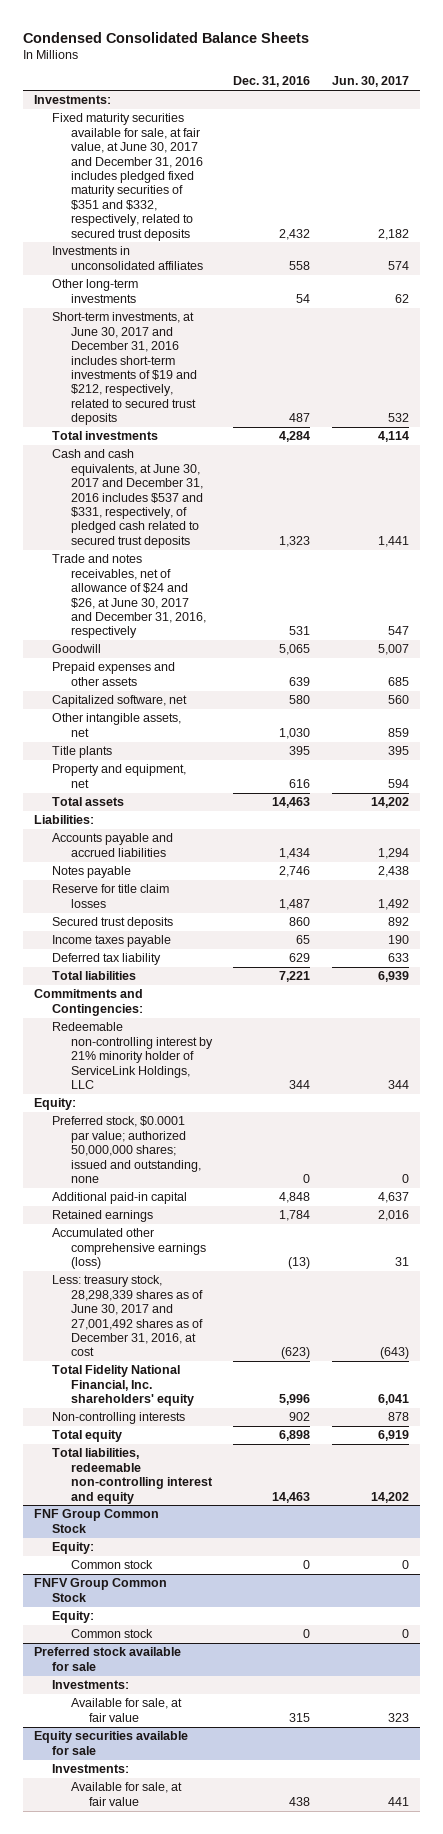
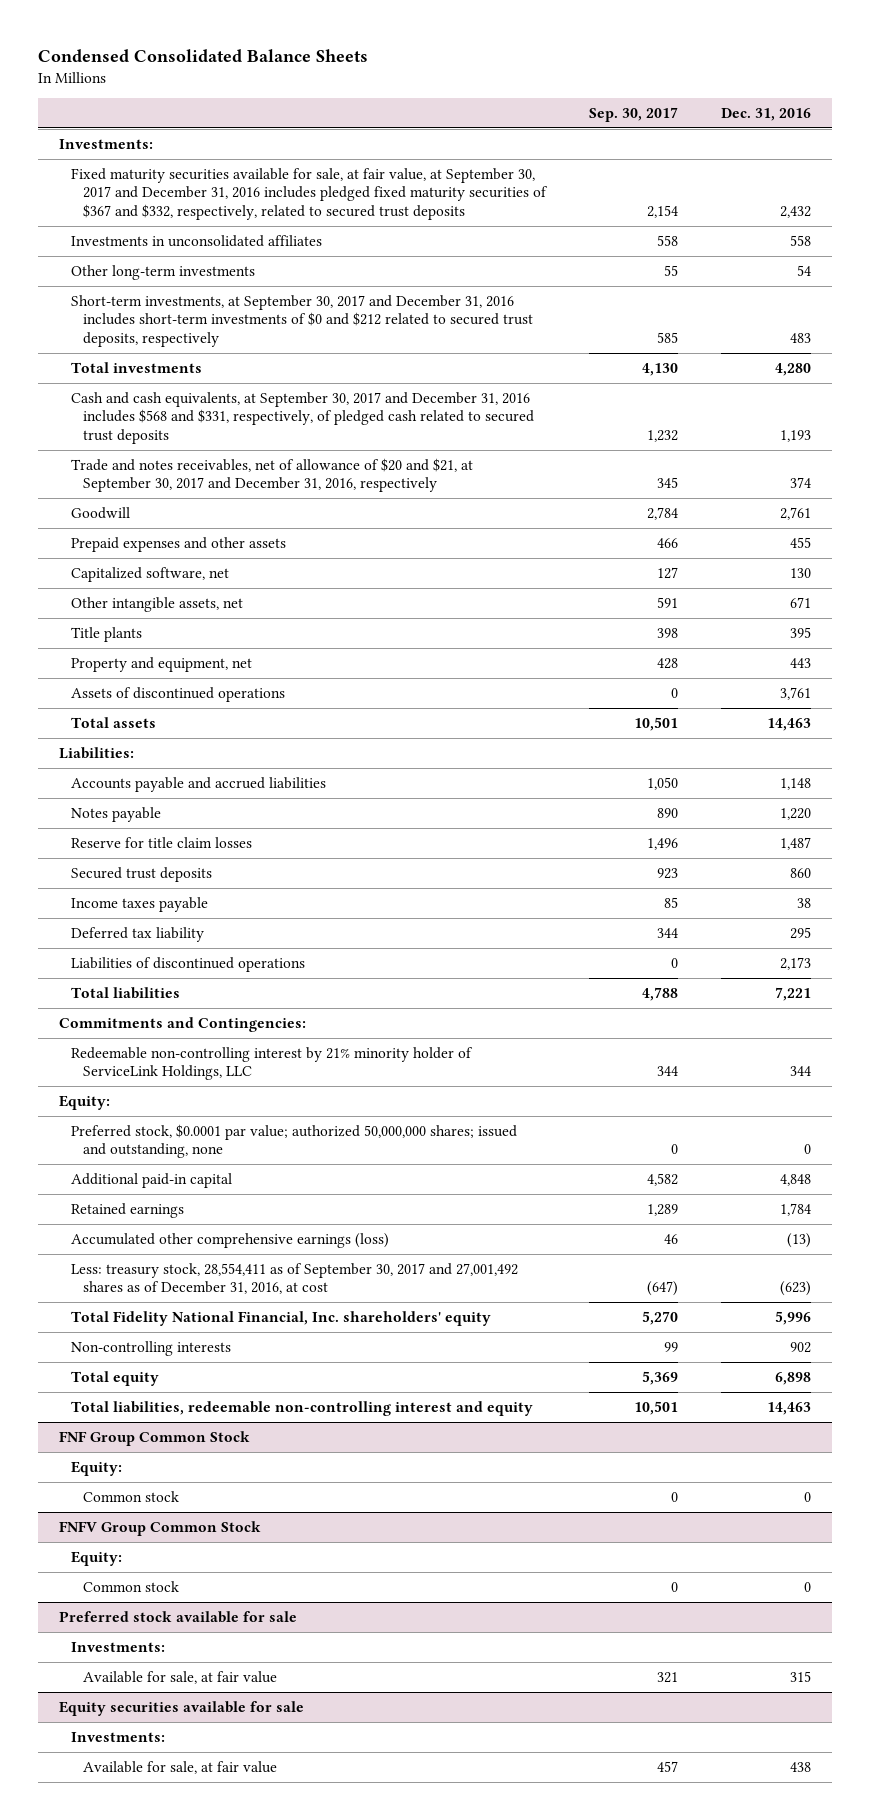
[332,76,410,88] Jun. 30, 2017 -> none
none -> [588,106,678,122] Sep. 30, 2017
[52,113,203,241] Fixed maturity securities available for sale, at fair value, at June 30, 2017 and December 31, 2016 includes pledged fixed maturity securities of $351 and $332, respectively, related to secured trust deposits -> [71,167,548,220] Fixed maturity securities available for sale, at fair value, at September 30, 2017 and December 31, 2016 includes pledged fixed maturity securities of $367 and $332, respectively, related to secured trust deposits
[52,312,197,426] Short-term investments, at June 30, 2017 and December 31, 2016 includes short-term investments of $19 and $212, respectively, related to secured trust deposits -> [71,294,533,347] Short-term investments, at September 30, 2017 and December 31, 2016 includes short-term investments of $0 and $212 related to secured trust deposits, respectively
[289,413,311,423] 487 -> [789,332,811,343] 483
[279,431,311,443] 4,284 -> [774,362,811,376] 4,280
[52,449,203,548] Cash and cash equivalents, at June 30, 2017 and December 31, 2016 includes $537 and $331, respectively, of pledged cash related to secured trust deposits -> [71,391,534,444] Cash and cash equivalents, at September 30, 2017 and December 31, 2016 includes $568 and $331, respectively, of pledged cash related to secured trust deposits
[279,535,311,547] 1,323 -> [779,429,811,442] 1,193
[52,554,206,639] Trade and notes receivables, net of allowance of $24 and $26, at June 30, 2017 and December 31, 2016, respectively -> [71,457,474,493] Trade and notes receivables, net of allowance of $20 and $21, at September 30, 2017 and December 31, 2016, respectively
[289,626,311,636] 531 -> [789,477,811,489] 374
[279,644,311,656] 5,065 -> [779,506,811,520] 2,761
[289,676,311,686] 639 -> [789,536,811,548] 455
[289,695,311,705] 580 -> [789,567,811,578] 130
[279,727,311,739] 1,030 -> [789,596,811,608] 671
[289,778,311,788] 616 -> [789,657,811,668] 443
none -> [71,686,286,702] Assets of discontinued operations
[279,847,311,859] 1,434 -> [779,777,811,790] 1,148
[279,866,311,878] 2,746 -> [779,807,811,820] 1,220
[296,935,311,945] 65 -> [796,897,811,908] 38
[289,953,311,963] 629 -> [789,926,811,939] 295
none -> [71,956,306,972] Liabilities of discontinued operations
[52,1275,203,1357] Less: treasury stock, 28,298,339 shares as of June 30, 2017 and 27,001,492 shares as of December 31, 2016, at cost -> [71,1262,519,1295] Less: treasury stock, 28,554,411 as of September 30, 2017 and 27,001,492 shares as of December 31, 2016, at cost

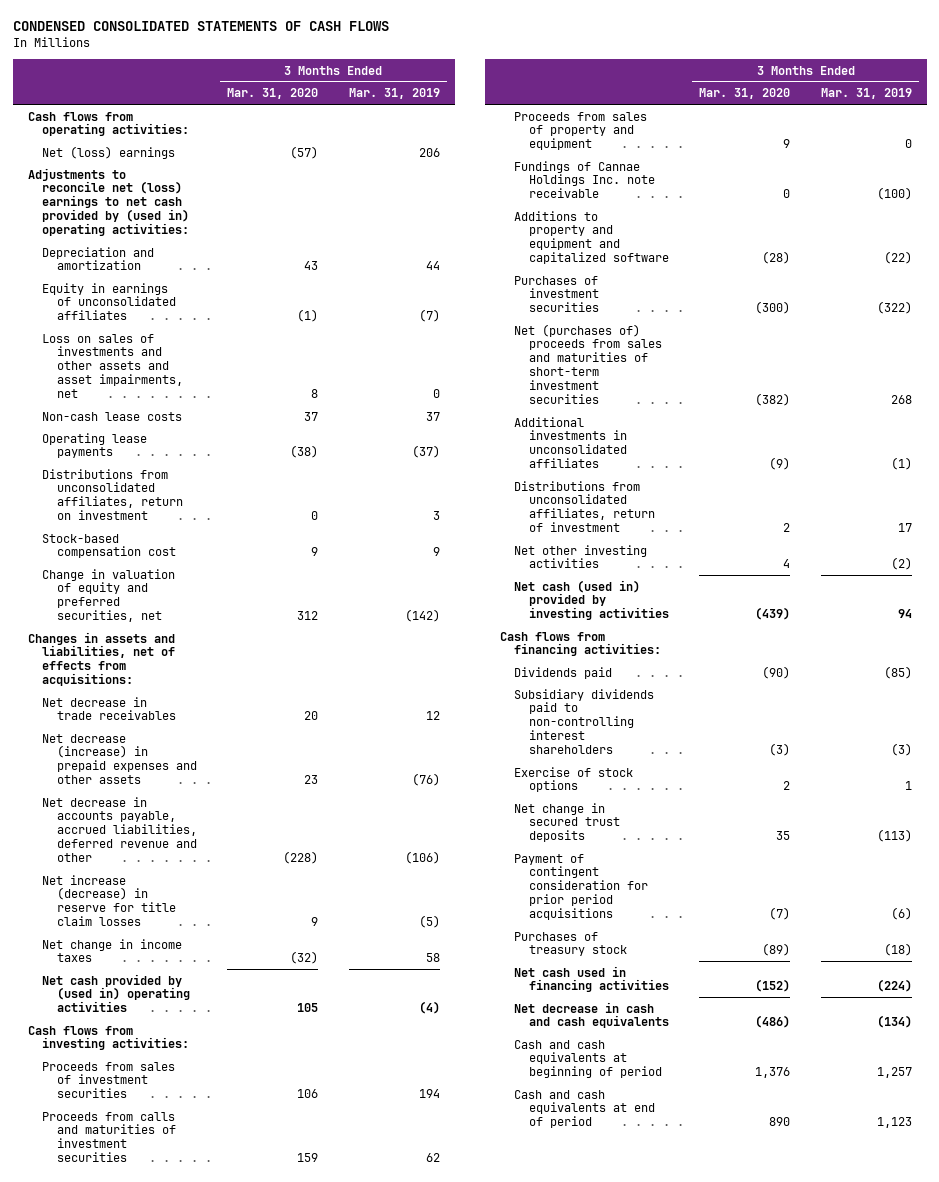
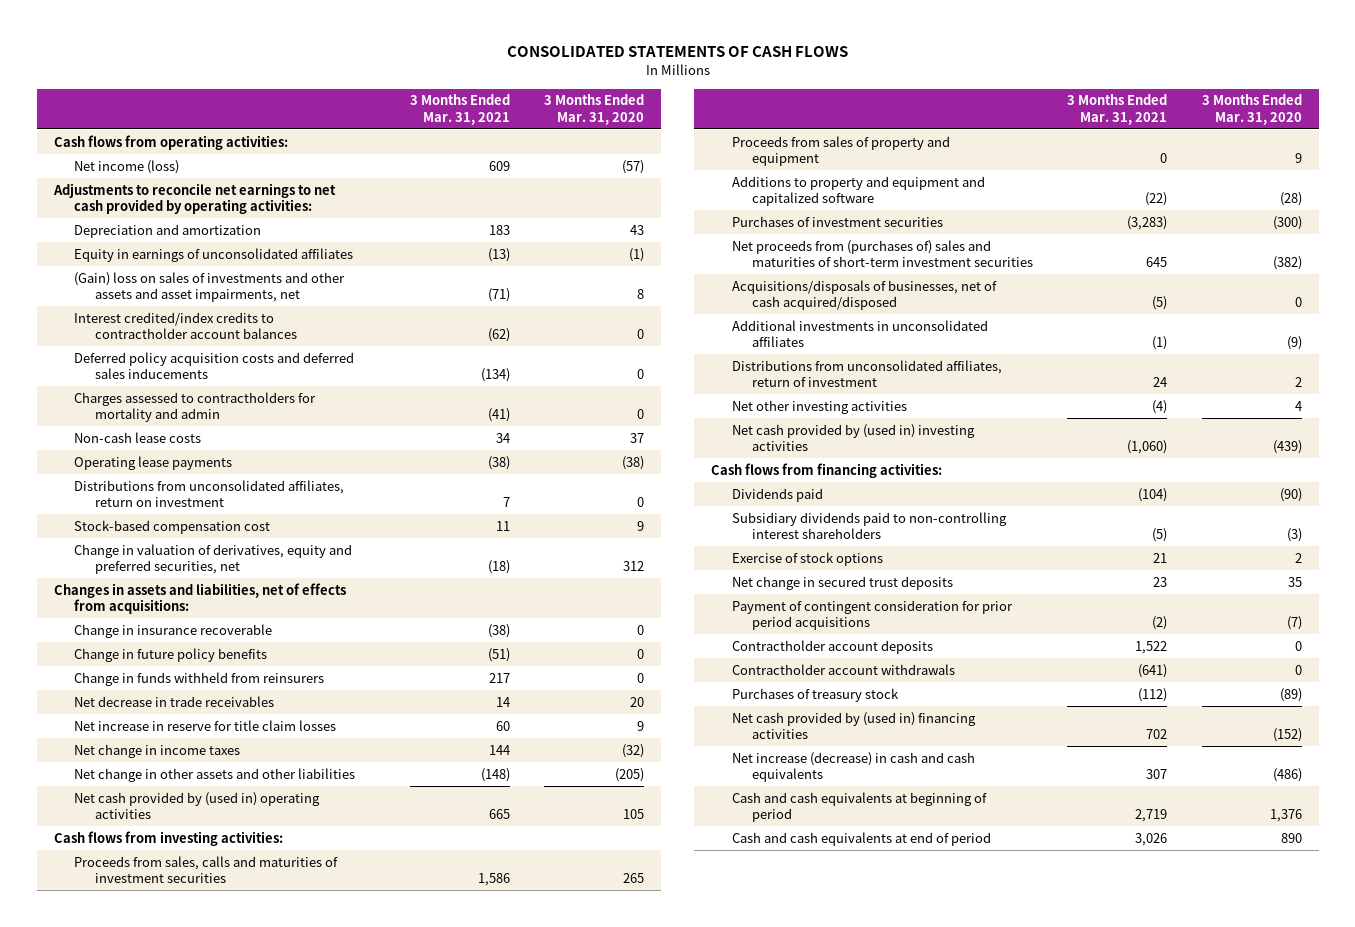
[12,21,389,32] CONDENSED CONSOLIDATED STATEMENTS OF CASH FLOWS -> [506,46,848,58] CONSOLIDATED STATEMENTS OF CASH FLOWS
[348,88,440,100] Mar. 31, 2019 -> none
none -> [409,94,510,125] 3 Months Ended Mar. 31, 2021
[42,145,176,159] Net (loss) earnings -> [74,159,180,174] Net income (loss)
[27,167,190,236] Adjustments to reconcile net (loss) earnings to net cash provided by (used in) operating activities: -> [52,182,336,215] Adjustments to reconcile net earnings to net cash provided by operating activities:
[42,333,183,398] Loss on sales of investments and other assets and asset impairments, net -> [74,271,346,303] (Gain) loss on sales of investments and other assets and asset impairments, net
none -> [74,311,297,340] Interest credited/index credits to contractholder account balances
none -> [74,351,355,380] Deferred policy acquisition costs and deferred sales inducements
none -> [74,391,317,423] Charges assessed to contractholders for mortality and admin
[42,568,176,623] Change in valuation of equity and preferred securities, net -> [74,543,353,575] Change in valuation of derivatives, equity and preferred securities, net
none -> [74,623,273,638] Change in insurance recoverable
none -> [74,647,268,662] Change in future policy benefits
none -> [74,671,325,686] Change in funds withheld from reinsurers
[42,733,197,785] Net decrease (increase) in prepaid expenses and other assets -> none
[42,796,197,862] Net decrease in accounts payable, accrued liabilities, deferred revenue and other -> none
[42,874,176,927] Net increase (decrease) in reserve for title claim losses -> [74,719,337,731] Net increase in reserve for title claim losses
none -> [74,767,356,782] Net change in other assets and other liabilities
[42,1061,176,1099] Proceeds from sales of investment securities -> none
[42,1111,176,1163] Proceeds from calls and maturities of investment securities -> [74,855,339,884] Proceeds from sales, calls and maturities of investment securities
[297,1153,319,1163] 159 -> [623,873,645,884] 265
[514,160,656,199] Fundings of Cannae Holdings Inc. note receivable -> none
[514,323,663,404] Net (purchases of) proceeds from sales and maturities of short-term investment securities -> [731,239,1034,268] Net proceeds from (purchases of) sales and maturities of short-term investment securities
none -> [731,279,997,311] Acquisitions/disposals of businesses, net of cash acquired/disposed
[514,579,670,621] Net cash (used in) provided by investing activities -> [731,423,975,452] Net cash provided by (used in) investing activities
none -> [731,639,933,654] Contractholder account deposits
none -> [731,663,955,675] Contractholder account withdrawals
[514,965,670,993] Net cash used in financing activities -> [731,711,976,740] Net cash provided by (used in) financing activities
[514,1001,670,1029] Net decrease in cash and cash equivalents -> [731,751,975,783] Net increase (decrease) in cash and cash equivalents

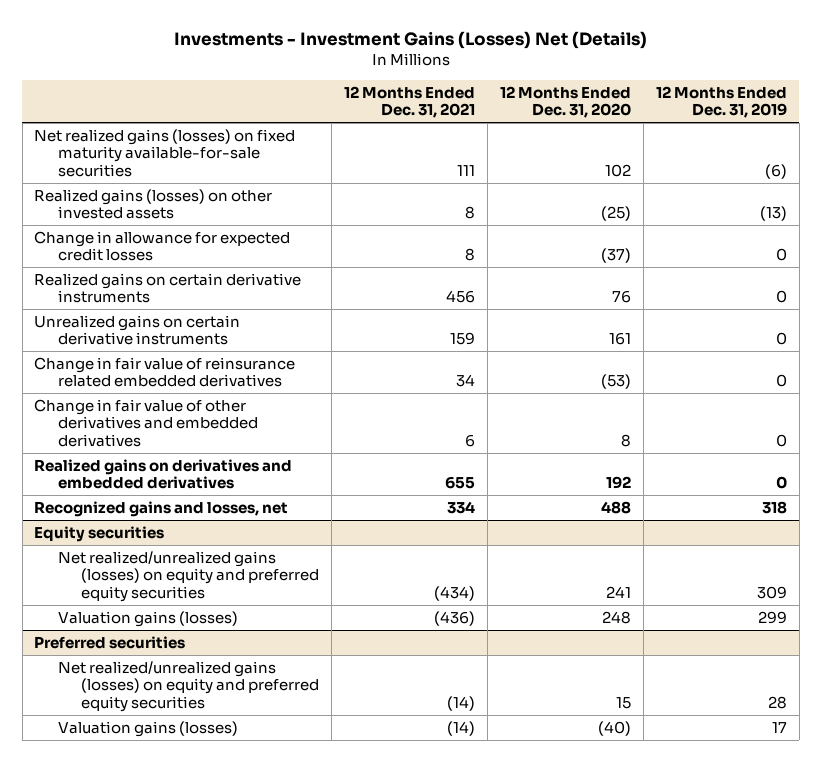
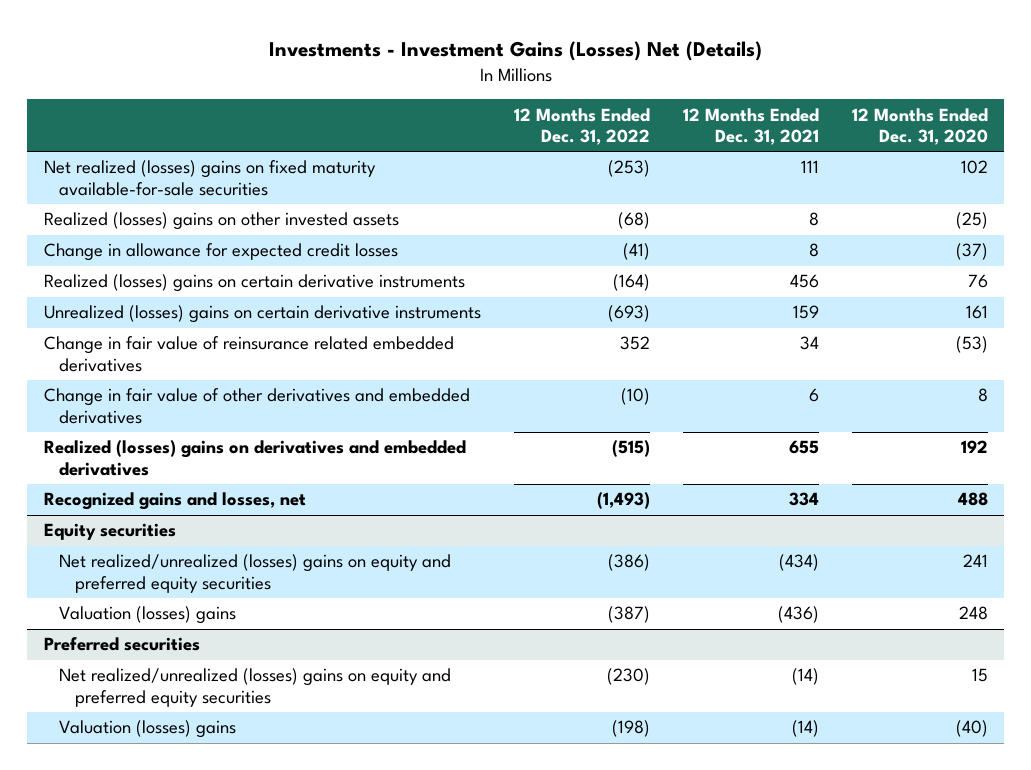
[655,85,787,119] 12 Months Ended Dec. 31, 2019 -> none
none -> [513,107,650,146] 12 Months Ended Dec. 31, 2022
[34,128,296,177] Net realized gains (losses) on fixed maturity available-for-sale securities -> [43,160,376,196] Net realized (losses) gains on fixed maturity available-for-sale securities
[34,188,273,220] Realized gains (losses) on other invested assets -> [43,212,399,231] Realized (losses) gains on other invested assets
[34,272,302,304] Realized gains on certain derivative instruments -> [43,274,465,293] Realized (losses) gains on certain derivative instruments
[34,314,241,346] Unrealized gains on certain derivative instruments -> [43,305,481,324] Unrealized (losses) gains on certain derivative instruments
[34,458,293,490] Realized gains on derivatives and embedded derivatives -> [43,440,466,476] Realized (losses) gains on derivatives and embedded derivatives
[57,550,320,602] Net realized/unrealized gains (losses) on equity and preferred equity securities -> [59,554,452,593] Net realized/unrealized (losses) gains on equity and preferred equity securities
[57,610,238,627] Valuation gains (losses) -> [59,606,237,625] Valuation (losses) gains
[57,660,320,712] Net realized/unrealized gains (losses) on equity and preferred equity securities -> [59,668,452,707] Net realized/unrealized (losses) gains on equity and preferred equity securities
[57,720,238,737] Valuation gains (losses) -> [59,720,237,739] Valuation (losses) gains

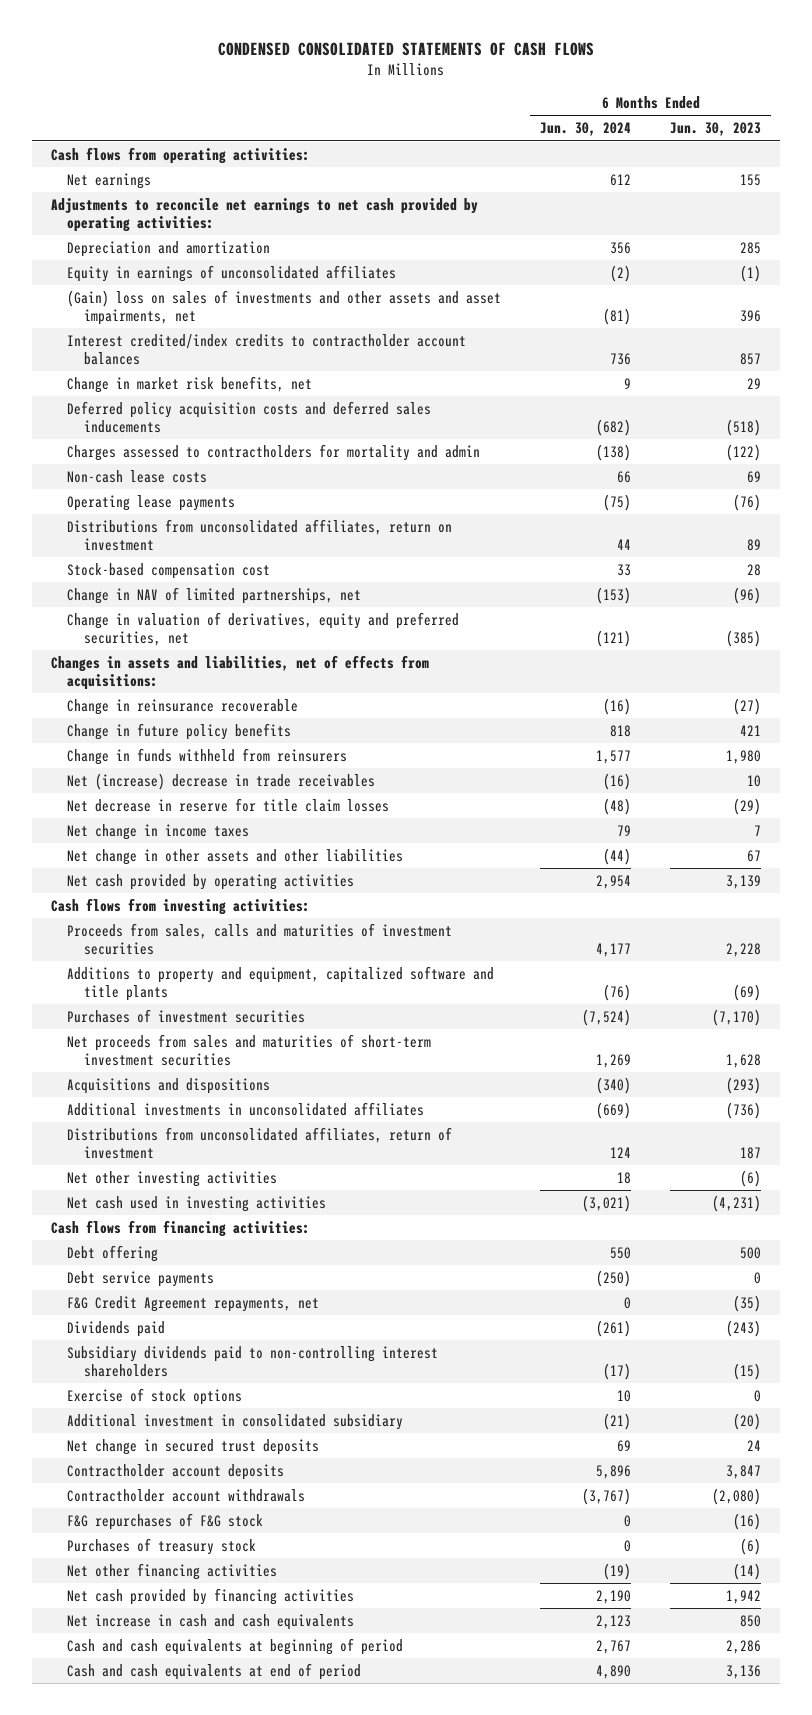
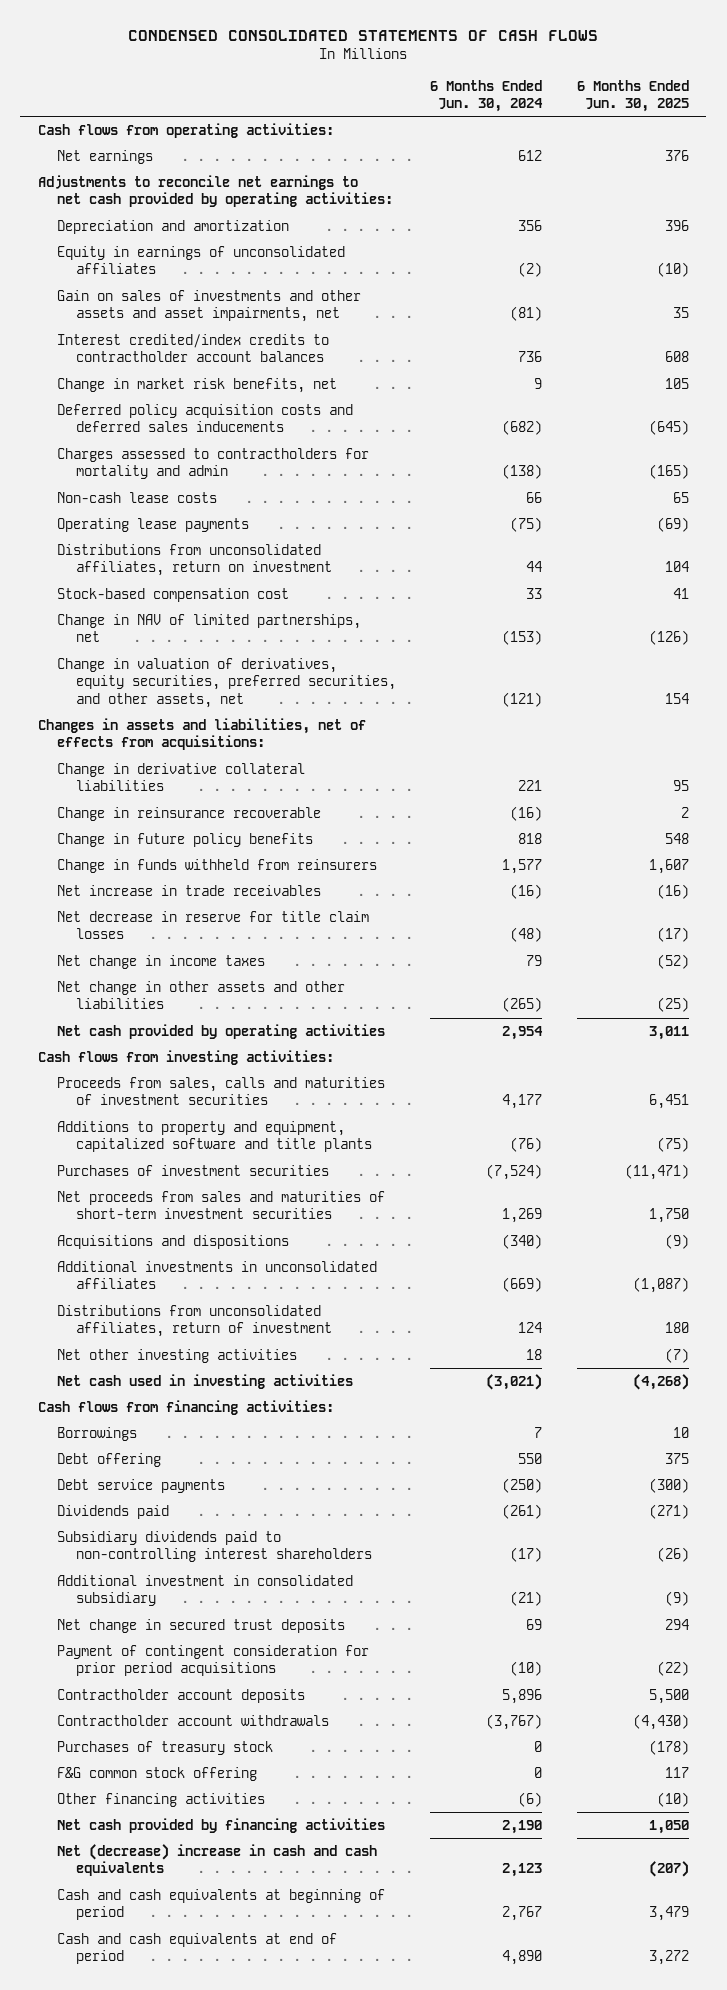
[669,122,761,137] Jun. 30, 2023 -> none
none -> [576,79,689,113] 6 Months Ended Jun. 30, 2025
[67,289,502,325] (Gain) loss on sales of investments and other assets and asset impairments, net -> [56,289,361,323] Gain on sales of investments and other assets and asset impairments, net
[67,611,460,646] Change in valuation of derivatives, equity and preferred securities, net -> [56,657,396,708] Change in valuation of derivatives, equity securities, preferred securities, and other assets, net
none -> [56,762,305,792] Change in derivative collateral liabilities
[67,772,376,790] Net (increase) decrease in trade receivables -> [56,884,321,896] Net increase in trade receivables
[603,847,632,865] (44) -> [502,997,543,1013] (265)
none -> [56,1426,137,1441] Borrowings
[67,1295,320,1312] F&G Credit Agreement repayments, net -> none
[67,1387,243,1405] Exercise of stock options -> none
none -> [56,1644,369,1677] Payment of contingent consideration for prior period acquisitions
[67,1512,264,1530] F&G repurchases of F&G stock -> none
none -> [56,1766,257,1781] F&G common stock offering
[67,1562,278,1580] Net other financing activities -> [56,1792,265,1807] Other financing activities
[603,1562,632,1580] (19) -> [518,1791,543,1807] (6)
[67,1613,355,1630] Net increase in cash and cash equivalents -> [56,1843,377,1877] Net (decrease) increase in cash and cash equivalents

